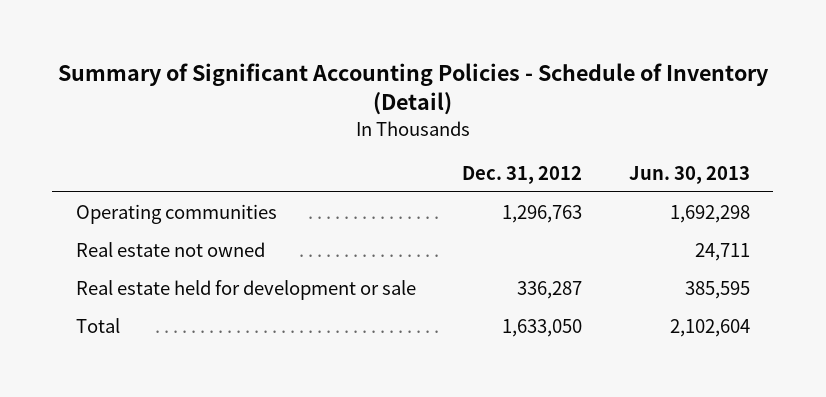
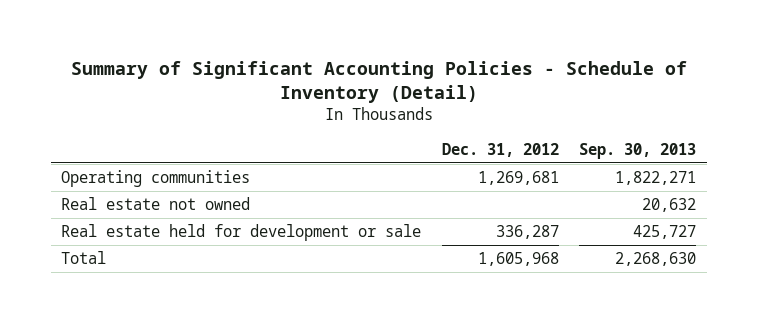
[628,165,750,184] Jun. 30, 2013 -> none
none -> [579,142,697,159] Sep. 30, 2013
[502,204,583,223] 1,296,763 -> [477,171,559,186] 1,269,681
[502,318,583,337] 1,633,050 -> [477,252,559,267] 1,605,968

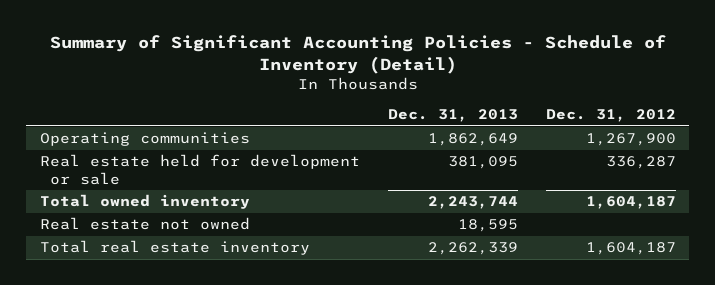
[579,142,697,159] Sep. 30, 2013 -> none
none -> [387,109,518,123] Dec. 31, 2013
[477,171,559,186] 1,269,681 -> [585,133,676,147] 1,267,900
none -> [39,194,250,210] Total owned inventory
[61,197,251,211] Real estate not owned -> [39,217,250,231] Real estate not owned
[61,251,107,265] Total -> [39,240,310,256] Total real estate inventory
[477,252,559,267] 1,605,968 -> [585,242,676,256] 1,604,187

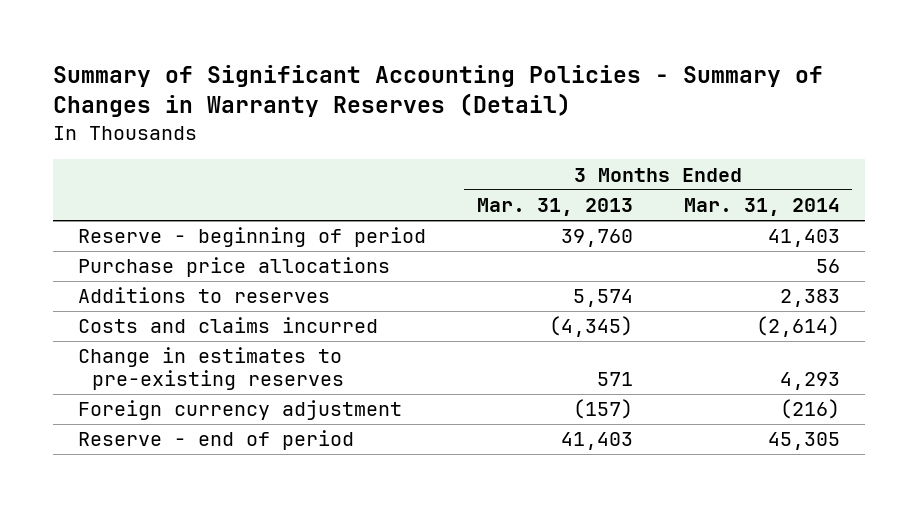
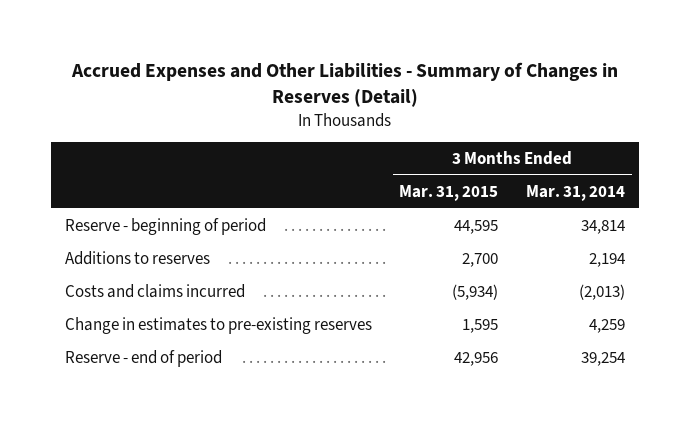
[52,65,823,118] Summary of Significant Accounting Policies - Summary of Changes in Warranty Reserves (Detail) -> [70,61,618,107] Accrued Expenses and Other Liabilities - Summary of Changes in Reserves (Detail)
[476,197,633,216] Mar. 31, 2013 -> none
none -> [399,184,499,201] Mar. 31, 2015
[78,257,391,278] Purchase price allocations -> none
[78,400,403,421] Foreign currency adjustment -> none
[767,229,840,248] 41,403 -> [581,219,626,234] 34,814
[779,289,840,308] 2,383 -> [589,252,626,267] 2,194
[755,316,840,338] (2,614) -> [579,283,626,300] (2,013)
[779,372,840,391] 4,293 -> [589,318,626,333] 4,259
[767,432,840,451] 45,305 -> [581,351,626,366] 39,254

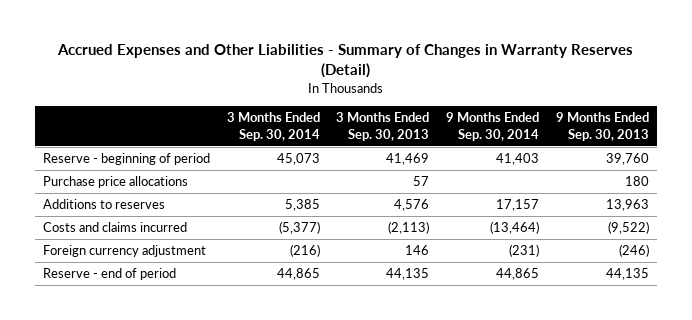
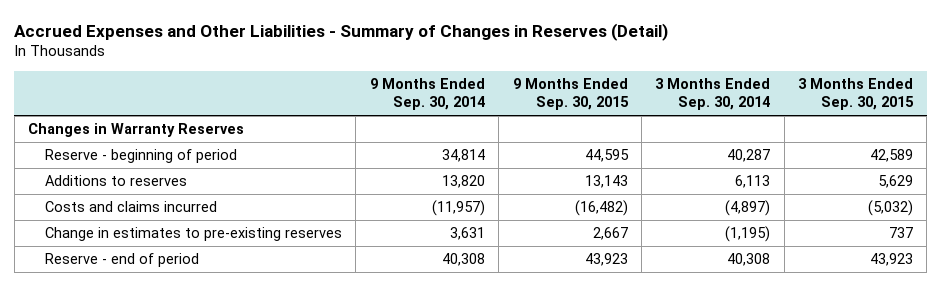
[56,43,633,79] Accrued Expenses and Other Liabilities - Summary of Changes in Warranty Reserves (Detail) -> [14,22,669,41] Accrued Expenses and Other Liabilities - Summary of Changes in Reserves (Detail)
[336,112,430,141] 3 Months Ended Sep. 30, 2013 -> none
[556,112,650,141] 9 Months Ended Sep. 30, 2013 -> none
none -> [512,78,629,111] 9 Months Ended Sep. 30, 2015
none -> [798,78,915,111] 3 Months Ended Sep. 30, 2015
[42,176,188,189] Purchase price allocations -> none
[42,245,206,258] Foreign currency adjustment -> none
none -> [28,123,245,138] Changes in Warranty Reserves
[276,153,320,166] 45,073 -> [727,149,771,163] 40,287
[496,153,540,166] 41,403 -> [441,149,485,163] 34,814
[284,199,320,212] 5,385 -> [735,175,771,189] 6,113
[496,199,540,212] 17,157 -> [441,175,485,189] 13,820
[278,221,320,235] (5,377) -> [725,200,771,217] (4,897)
[490,221,540,235] (13,464) -> [431,200,485,217] (11,957)
none -> [45,227,343,242] Change in estimates to pre-existing reserves
[276,268,320,281] 44,865 -> [727,253,771,267] 40,308
[496,268,540,281] 44,865 -> [441,253,485,267] 40,308

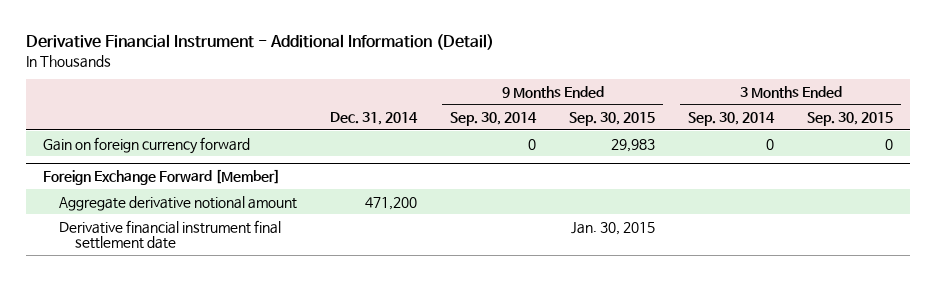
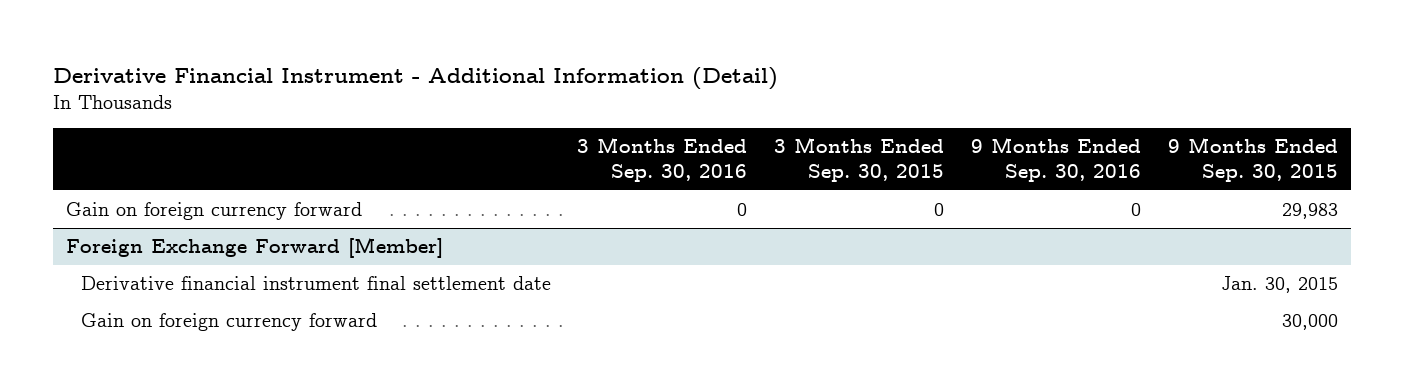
[330,112,419,126] Dec. 31, 2014 -> none
[450,112,538,127] Sep. 30, 2014 -> none
[688,112,776,127] Sep. 30, 2014 -> none
none -> [577,137,748,183] 3 Months Ended Sep. 30, 2016
none -> [971,137,1142,183] 9 Months Ended Sep. 30, 2016
[59,195,298,211] Aggregate derivative notional amount -> none
none -> [80,312,377,331] Gain on foreign currency forward

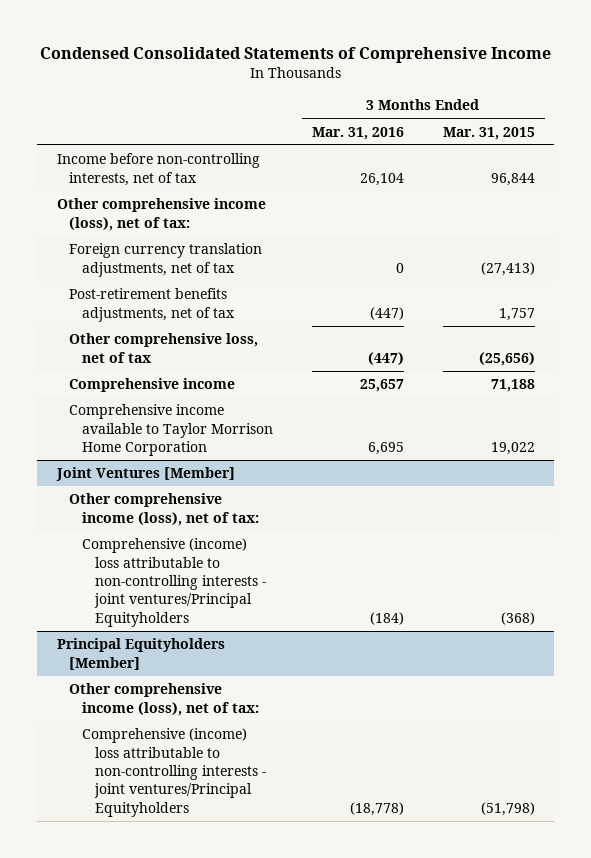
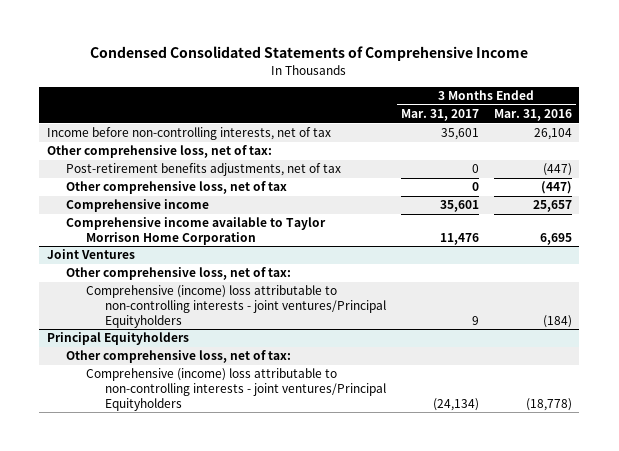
[442,126,535,140] Mar. 31, 2015 -> none
none -> [400,109,479,122] Mar. 31, 2017
[69,243,263,277] Foreign currency translation adjustments, net of tax -> none
[56,198,266,231] Other comprehensive income (loss), net of tax: -> [46,145,272,159] Other comprehensive loss, net of tax:
[55,467,235,482] Joint Ventures [Member] -> [46,249,135,260] Joint Ventures
[69,493,260,526] Other comprehensive income (loss), net of tax: -> [66,267,292,281] Other comprehensive loss, net of tax:
[56,638,225,670] Principal Equityholders [Member] -> [46,332,189,346] Principal Equityholders
[69,683,260,716] Other comprehensive income (loss), net of tax: -> [66,350,292,364] Other comprehensive loss, net of tax:

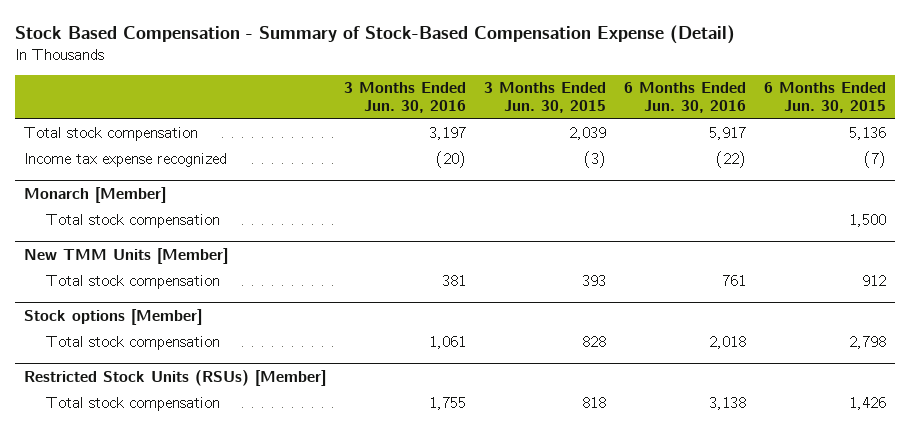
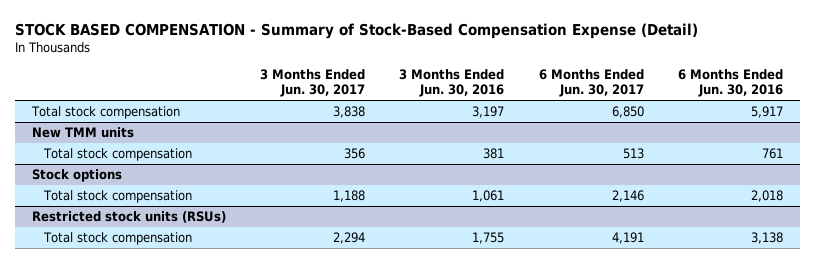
[15,24,736,44] Stock Based Compensation - Summary of Stock-Based Compensation Expense (Detail) -> [14,22,698,39] STOCK BASED COMPENSATION - Summary of Stock-Based Compensation Expense (Detail)
[483,82,606,114] 3 Months Ended Jun. 30, 2015 -> none
[763,82,886,114] 6 Months Ended Jun. 30, 2015 -> none
none -> [260,69,366,98] 3 Months Ended Jun. 30, 2017
none -> [538,69,644,98] 6 Months Ended Jun. 30, 2017
[24,153,228,168] Income tax expense recognized -> none
[24,187,167,204] Monarch [Member] -> none
[46,214,221,229] Total stock compensation -> none
[24,248,229,265] New TMM Units [Member] -> [31,127,134,139] New TMM units
[24,309,203,326] Stock options [Member] -> [31,169,122,183] Stock options
[24,370,327,387] Restricted Stock Units (RSUs) [Member] -> [31,211,226,224] Restricted stock units (RSUs)

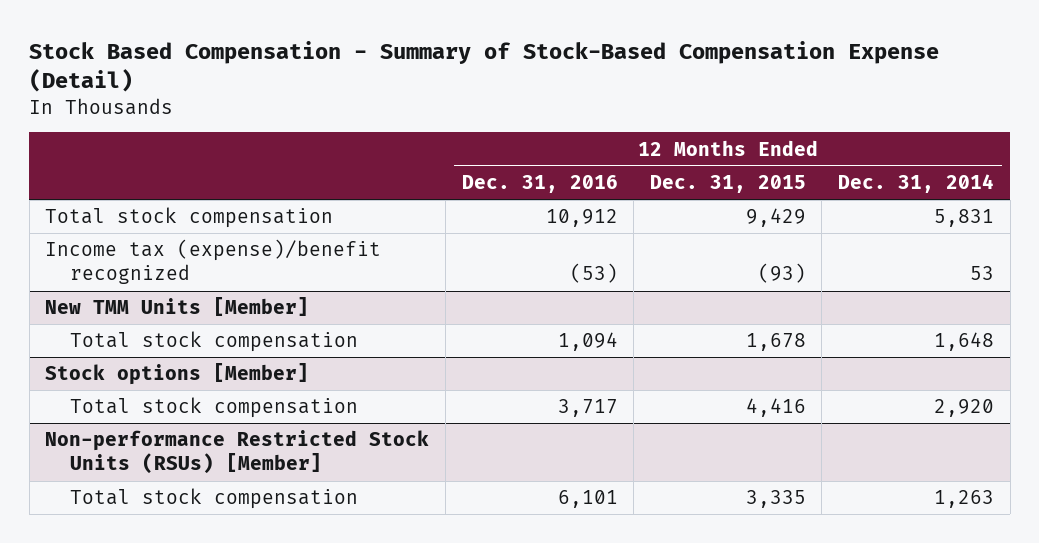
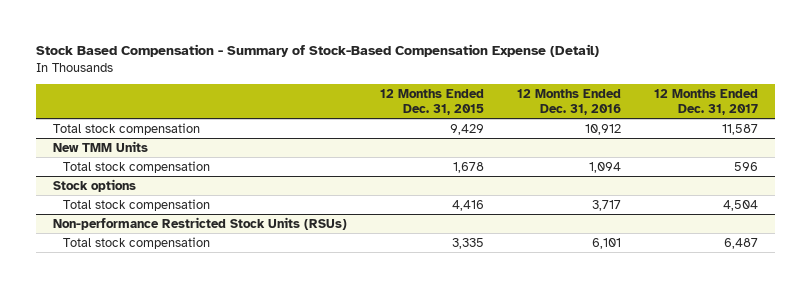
[837,174,994,194] Dec. 31, 2014 -> none
none -> [653,88,758,116] 12 Months Ended Dec. 31, 2017
[45,239,382,285] Income tax (expense)/benefit recognized -> none
[45,297,310,317] New TMM Units [Member] -> [52,140,148,152] New TMM Units
[45,363,310,386] Stock options [Member] -> [52,178,136,192] Stock options
[45,430,430,475] Non-performance Restricted Stock Units (RSUs) [Member] -> [52,216,347,230] Non-performance Restricted Stock Units (RSUs)

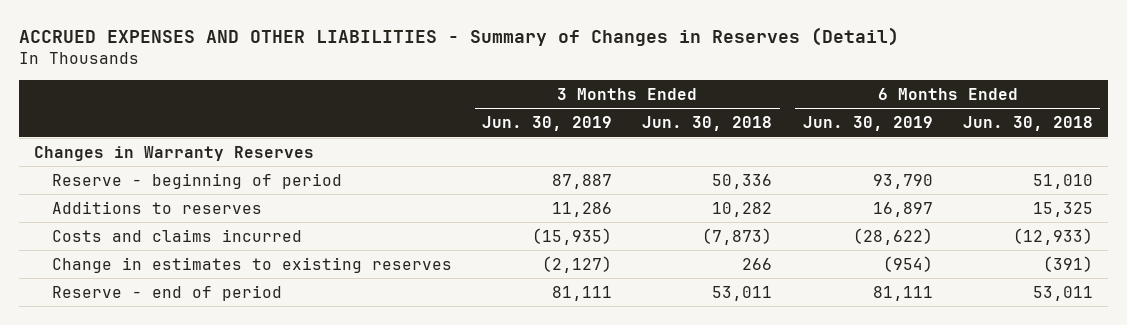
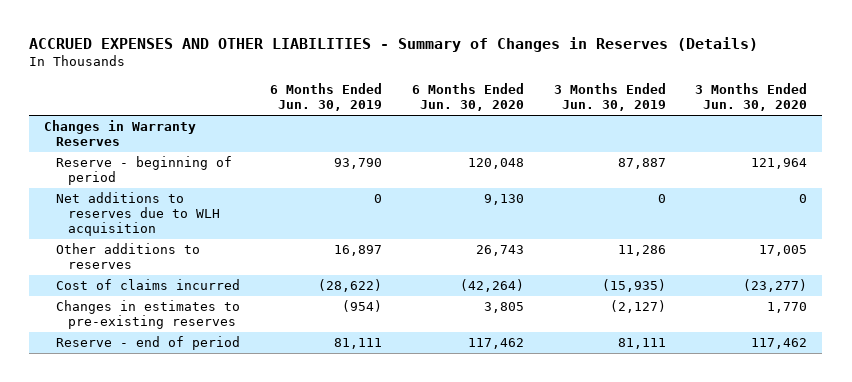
[18,26,899,46] ACCRUED EXPENSES AND OTHER LIABILITIES - Summary of Changes in Reserves (Detail) -> [29,37,759,53] ACCRUED EXPENSES AND OTHER LIABILITIES - Summary of Changes in Reserves (Details)
[642,116,773,132] Jun. 30, 2018 -> none
[962,116,1093,132] Jun. 30, 2018 -> none
none -> [411,83,524,112] 6 Months Ended Jun. 30, 2020
none -> [695,83,808,112] 3 Months Ended Jun. 30, 2020
none -> [56,192,220,237] Net additions to reserves due to WLH acquisition
[51,200,262,214] Additions to reserves -> [56,243,201,270] Other additions to reserves
[51,228,302,242] Costs and claims incurred -> [56,279,241,291] Cost of claims incurred
[51,256,452,273] Change in estimates to existing reserves -> [56,300,241,330] Changes in estimates to pre-existing reserves

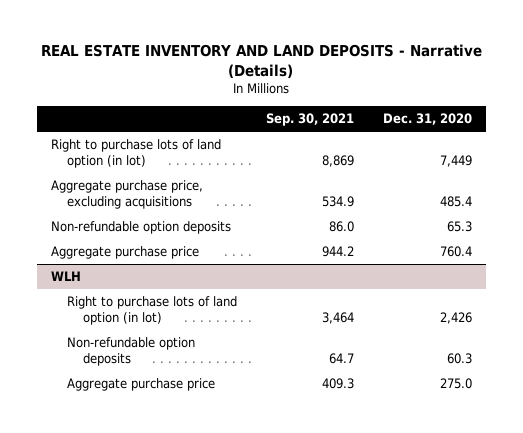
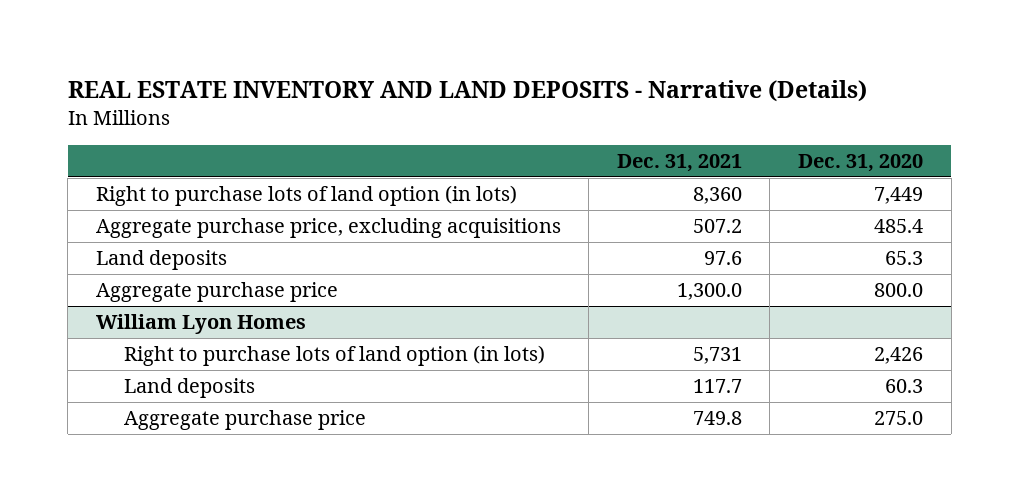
[265,113,354,127] Sep. 30, 2021 -> none
none -> [616,153,742,172] Dec. 31, 2021
[51,139,222,169] Right to purchase lots of land option (in lot) -> [95,184,517,206] Right to purchase lots of land option (in lots)
[51,221,232,235] Non-refundable option deposits -> [95,249,227,270] Land deposits
[439,246,472,258] 760.4 -> [874,282,924,297] 800.0
[51,271,82,282] WLH -> [95,313,306,334] William Lyon Homes
[67,296,238,326] Right to purchase lots of land option (in lot) -> [123,344,545,366] Right to purchase lots of land option (in lots)
[67,337,196,367] Non-refundable option deposits -> [123,377,255,398] Land deposits

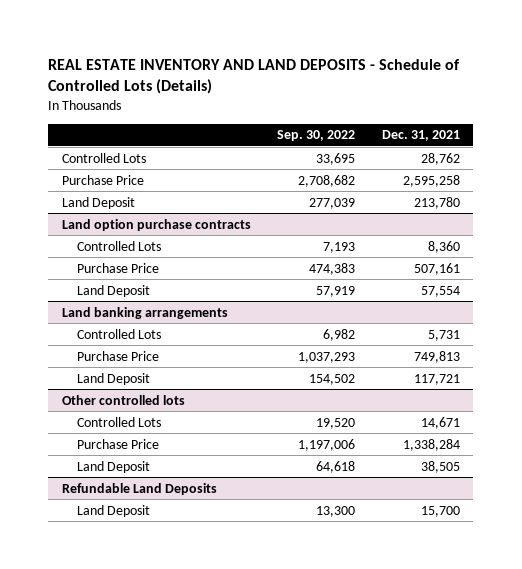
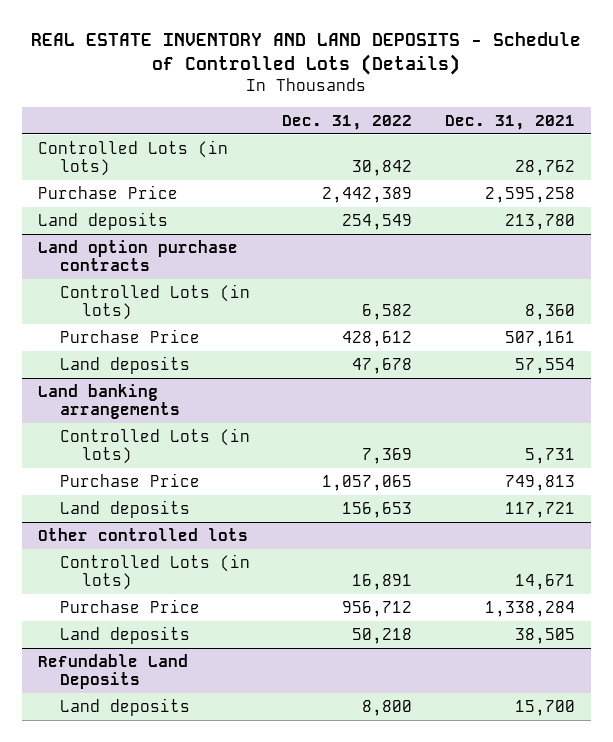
[277,130,356,142] Sep. 30, 2022 -> none
none -> [282,114,413,130] Dec. 31, 2022
[61,152,146,163] Controlled Lots -> [38,139,229,177] Controlled Lots (in lots)
[61,196,135,209] Land Deposit -> [38,211,169,230] Land deposits
[77,240,162,251] Controlled Lots -> [60,283,251,321] Controlled Lots (in lots)
[77,284,151,297] Land Deposit -> [60,355,191,374] Land deposits
[77,328,162,339] Controlled Lots -> [60,427,251,465] Controlled Lots (in lots)
[77,372,151,385] Land Deposit -> [60,499,191,518] Land deposits
[77,416,162,427] Controlled Lots -> [60,553,251,591] Controlled Lots (in lots)
[77,460,151,473] Land Deposit -> [60,625,191,644] Land deposits
[77,504,151,517] Land Deposit -> [60,697,191,716] Land deposits

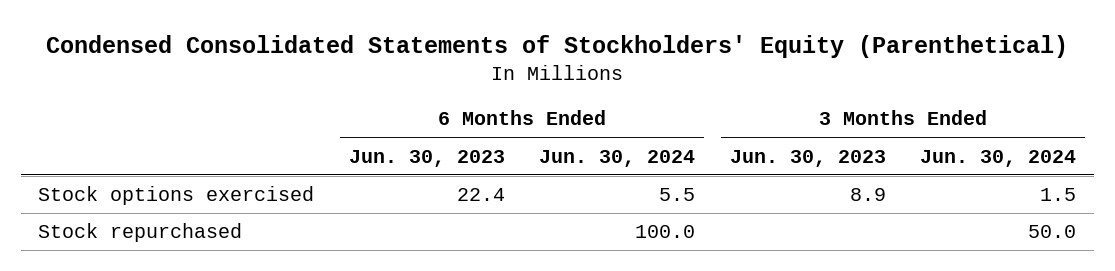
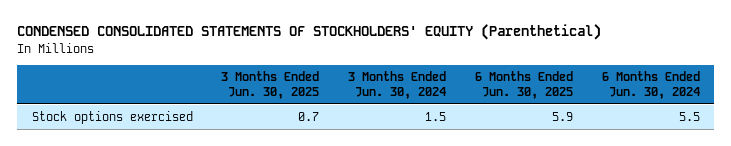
[46,34,1069,58] Condensed Consolidated Statements of Stockholders' Equity (Parenthetical) -> [17,24,602,41] CONDENSED CONSOLIDATED STATEMENTS OF STOCKHOLDERS' EQUITY (Parenthetical)
[348,149,505,167] Jun. 30, 2023 -> none
[729,149,886,167] Jun. 30, 2023 -> none
none -> [221,71,320,100] 3 Months Ended Jun. 30, 2025
none -> [474,71,573,100] 6 Months Ended Jun. 30, 2025
[38,223,243,243] Stock repurchased -> none

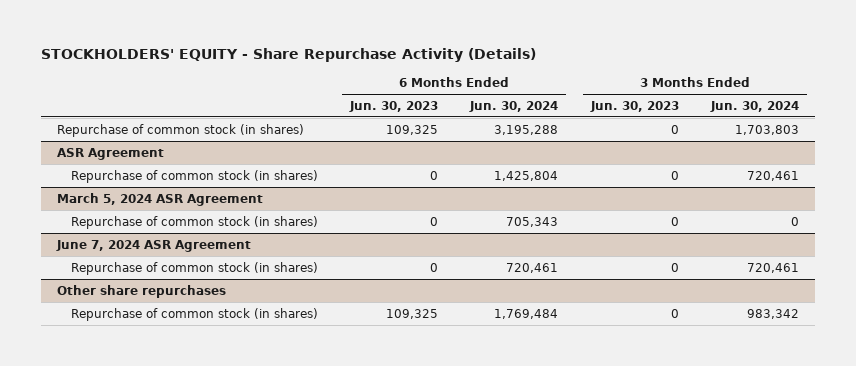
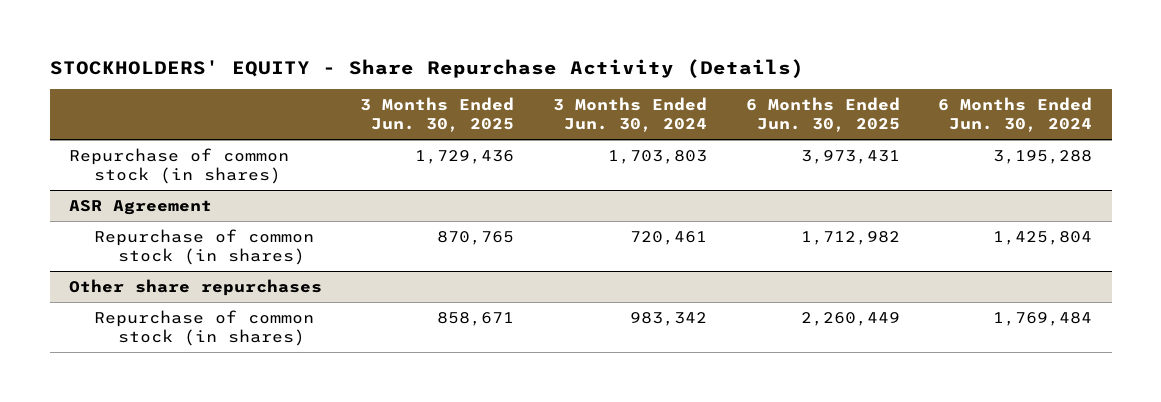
[348,100,438,112] Jun. 30, 2023 -> none
[589,100,679,112] Jun. 30, 2023 -> none
none -> [360,97,515,133] 3 Months Ended Jun. 30, 2025
none -> [745,97,900,133] 6 Months Ended Jun. 30, 2025
[57,192,264,206] March 5, 2024 ASR Agreement -> none
[70,215,318,229] Repurchase of common stock (in shares) -> none
[56,239,252,252] June 7, 2024 ASR Agreement -> none
[70,261,318,275] Repurchase of common stock (in shares) -> none

